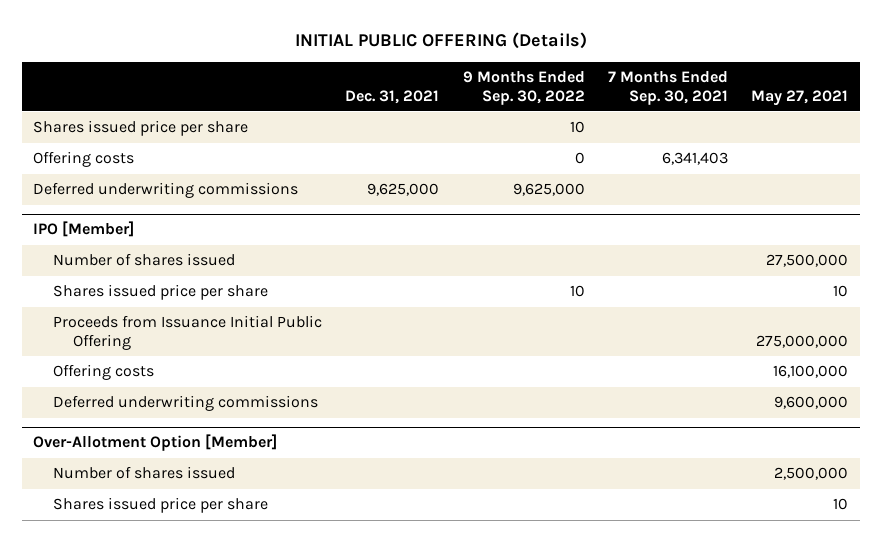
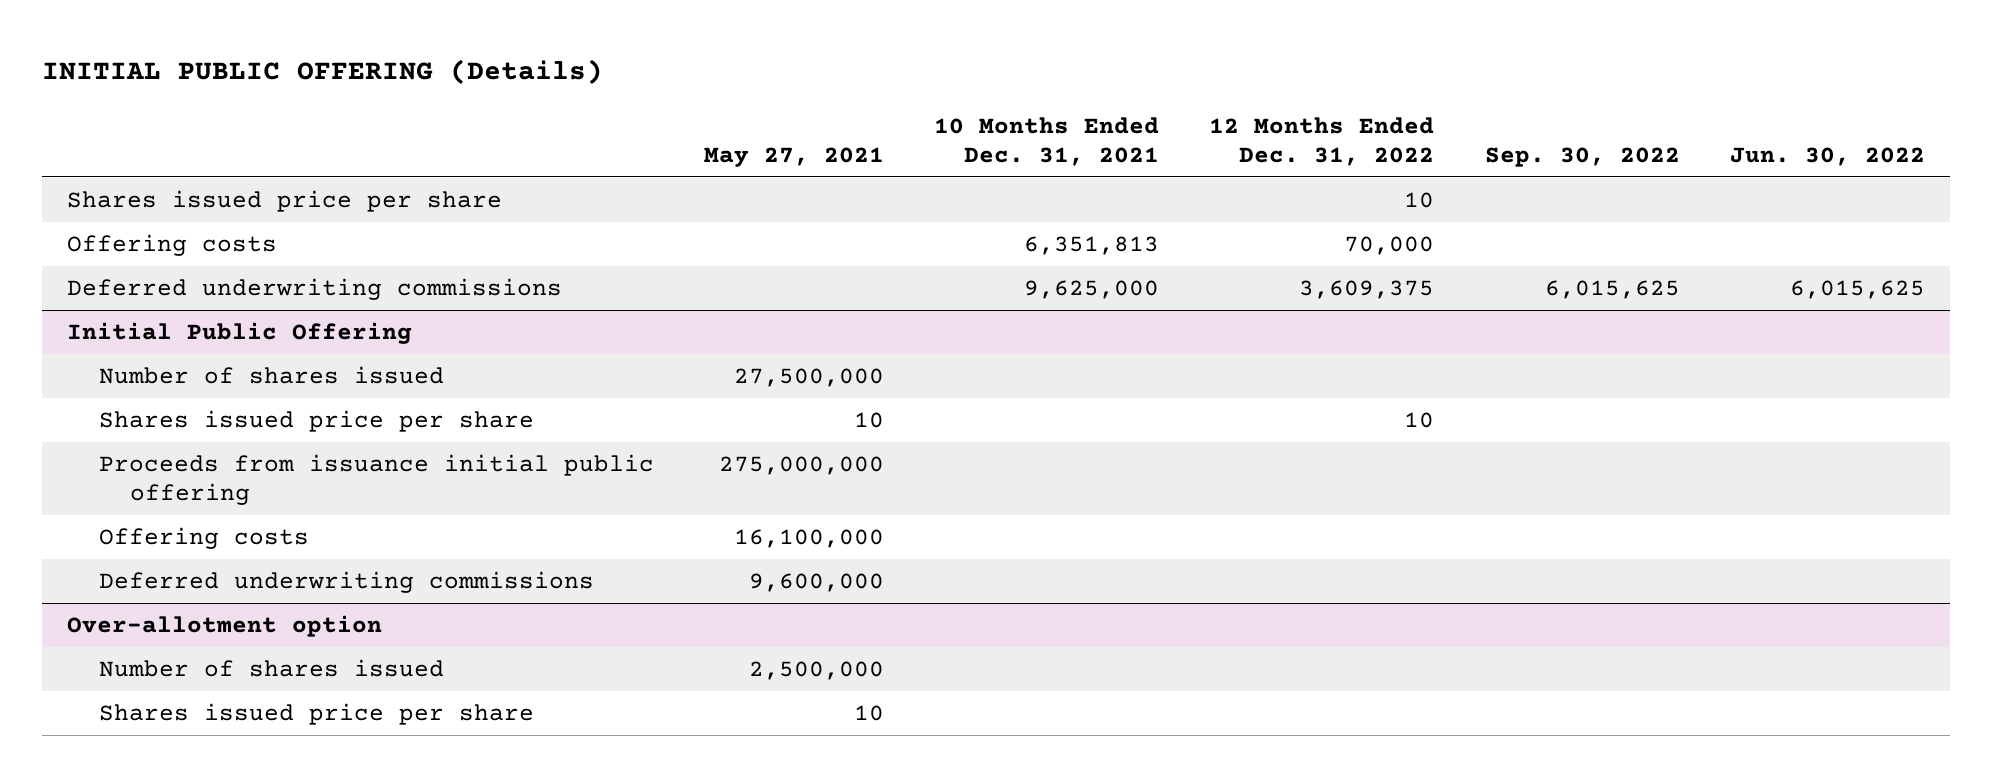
[345,89,440,104] Dec. 31, 2021 -> none
[462,71,585,105] 9 Months Ended Sep. 30, 2022 -> none
[607,71,728,105] 7 Months Ended Sep. 30, 2021 -> none
none -> [934,116,1160,166] 10 Months Ended Dec. 31, 2021
none -> [1209,116,1435,166] 12 Months Ended Dec. 31, 2022
none -> [1484,146,1680,167] Sep. 30, 2022
none -> [1730,146,1926,166] Jun. 30, 2022
[33,221,135,238] IPO [Member] -> [66,322,412,345] Initial Public Offering
[53,315,323,350] Proceeds from Issuance Initial Public Offering -> [98,454,654,505] Proceeds from issuance initial public offering
[33,434,278,452] Over-Allotment Option [Member] -> [66,615,382,638] Over-allotment option

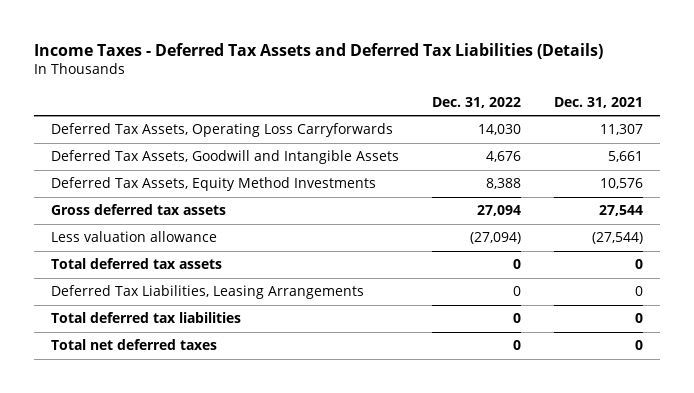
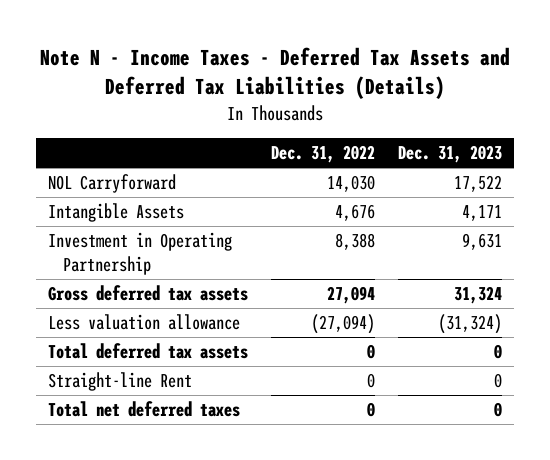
[33,42,603,59] Income Taxes - Deferred Tax Assets and Deferred Tax Liabilities (Details) -> [40,47,511,100] Note N - Income Taxes - Deferred Tax Assets and Deferred Tax Liabilities (Details)
[554,96,644,108] Dec. 31, 2021 -> none
none -> [398,145,503,164] Dec. 31, 2023
[50,123,393,138] Deferred Tax Assets, Operating Loss Carryforwards -> [47,174,176,194] NOL Carryforward
[50,150,399,165] Deferred Tax Assets, Goodwill and Intangible Assets -> [47,203,184,223] Intangible Assets
[50,177,376,192] Deferred Tax Assets, Equity Method Investments -> [47,232,232,275] Investment in Operating Partnership
[50,312,241,324] Total deferred tax liabilities -> none
[50,285,364,300] Deferred Tax Liabilities, Leasing Arrangements -> [47,372,192,392] Straight-line Rent

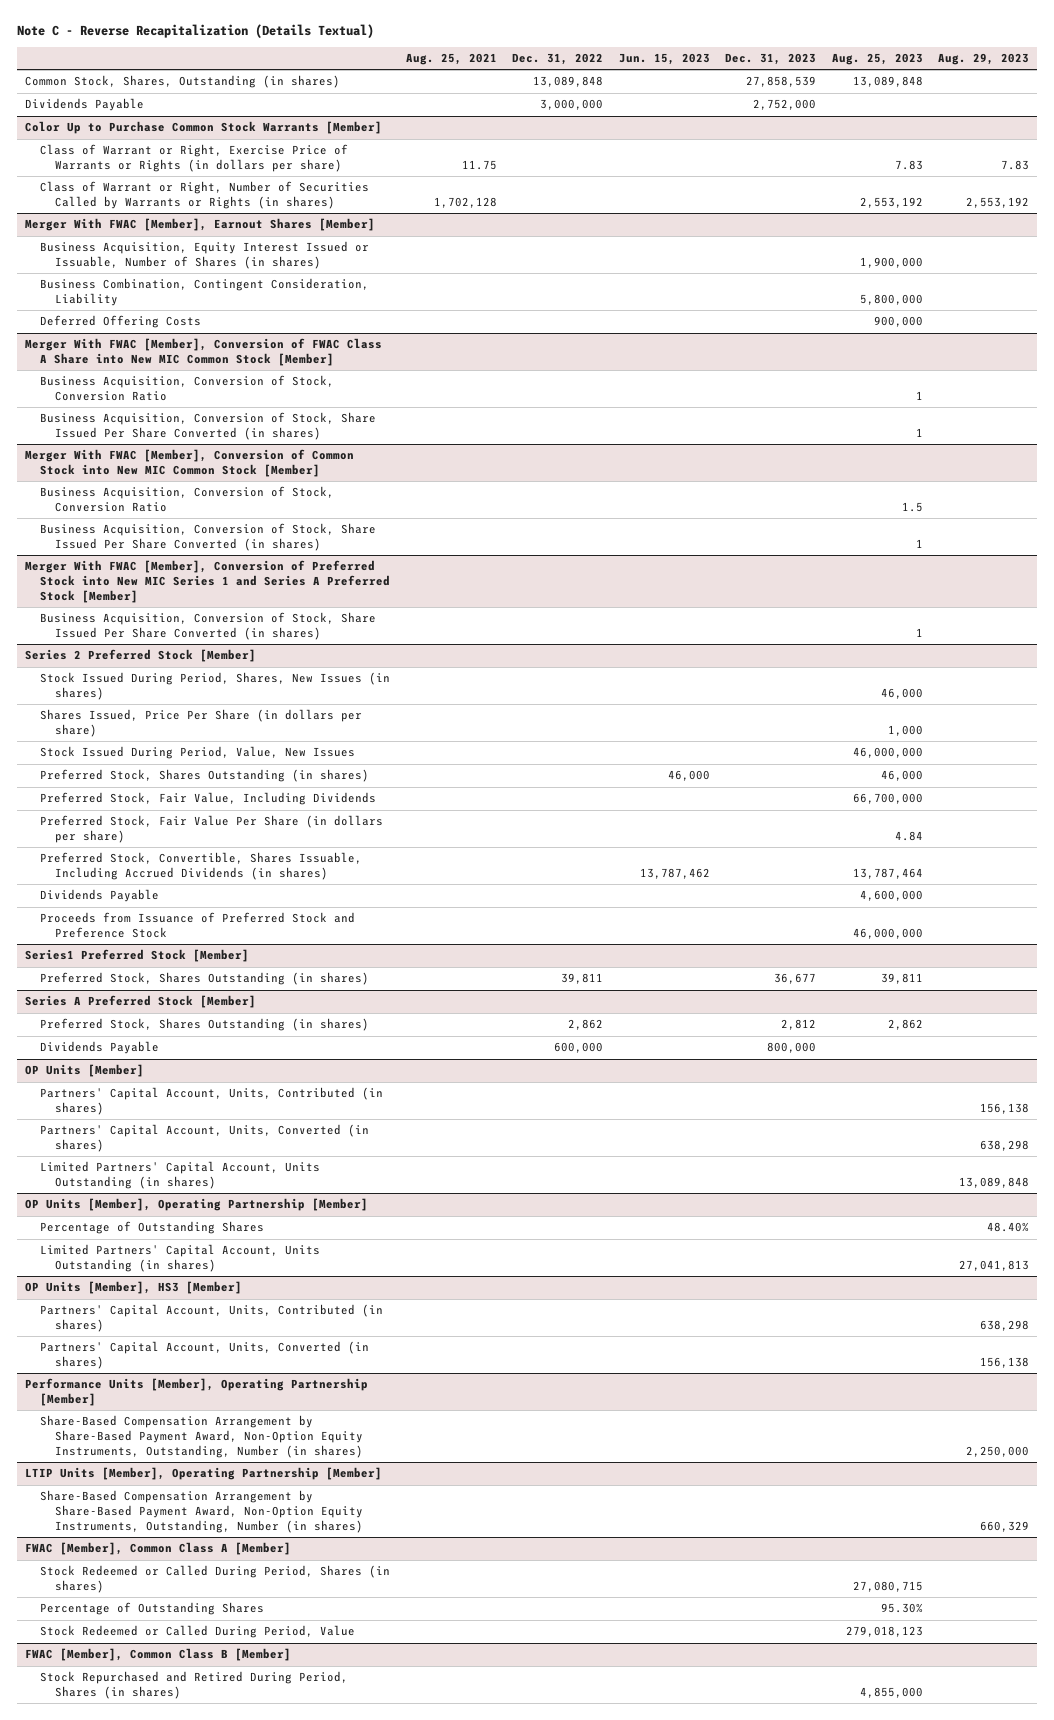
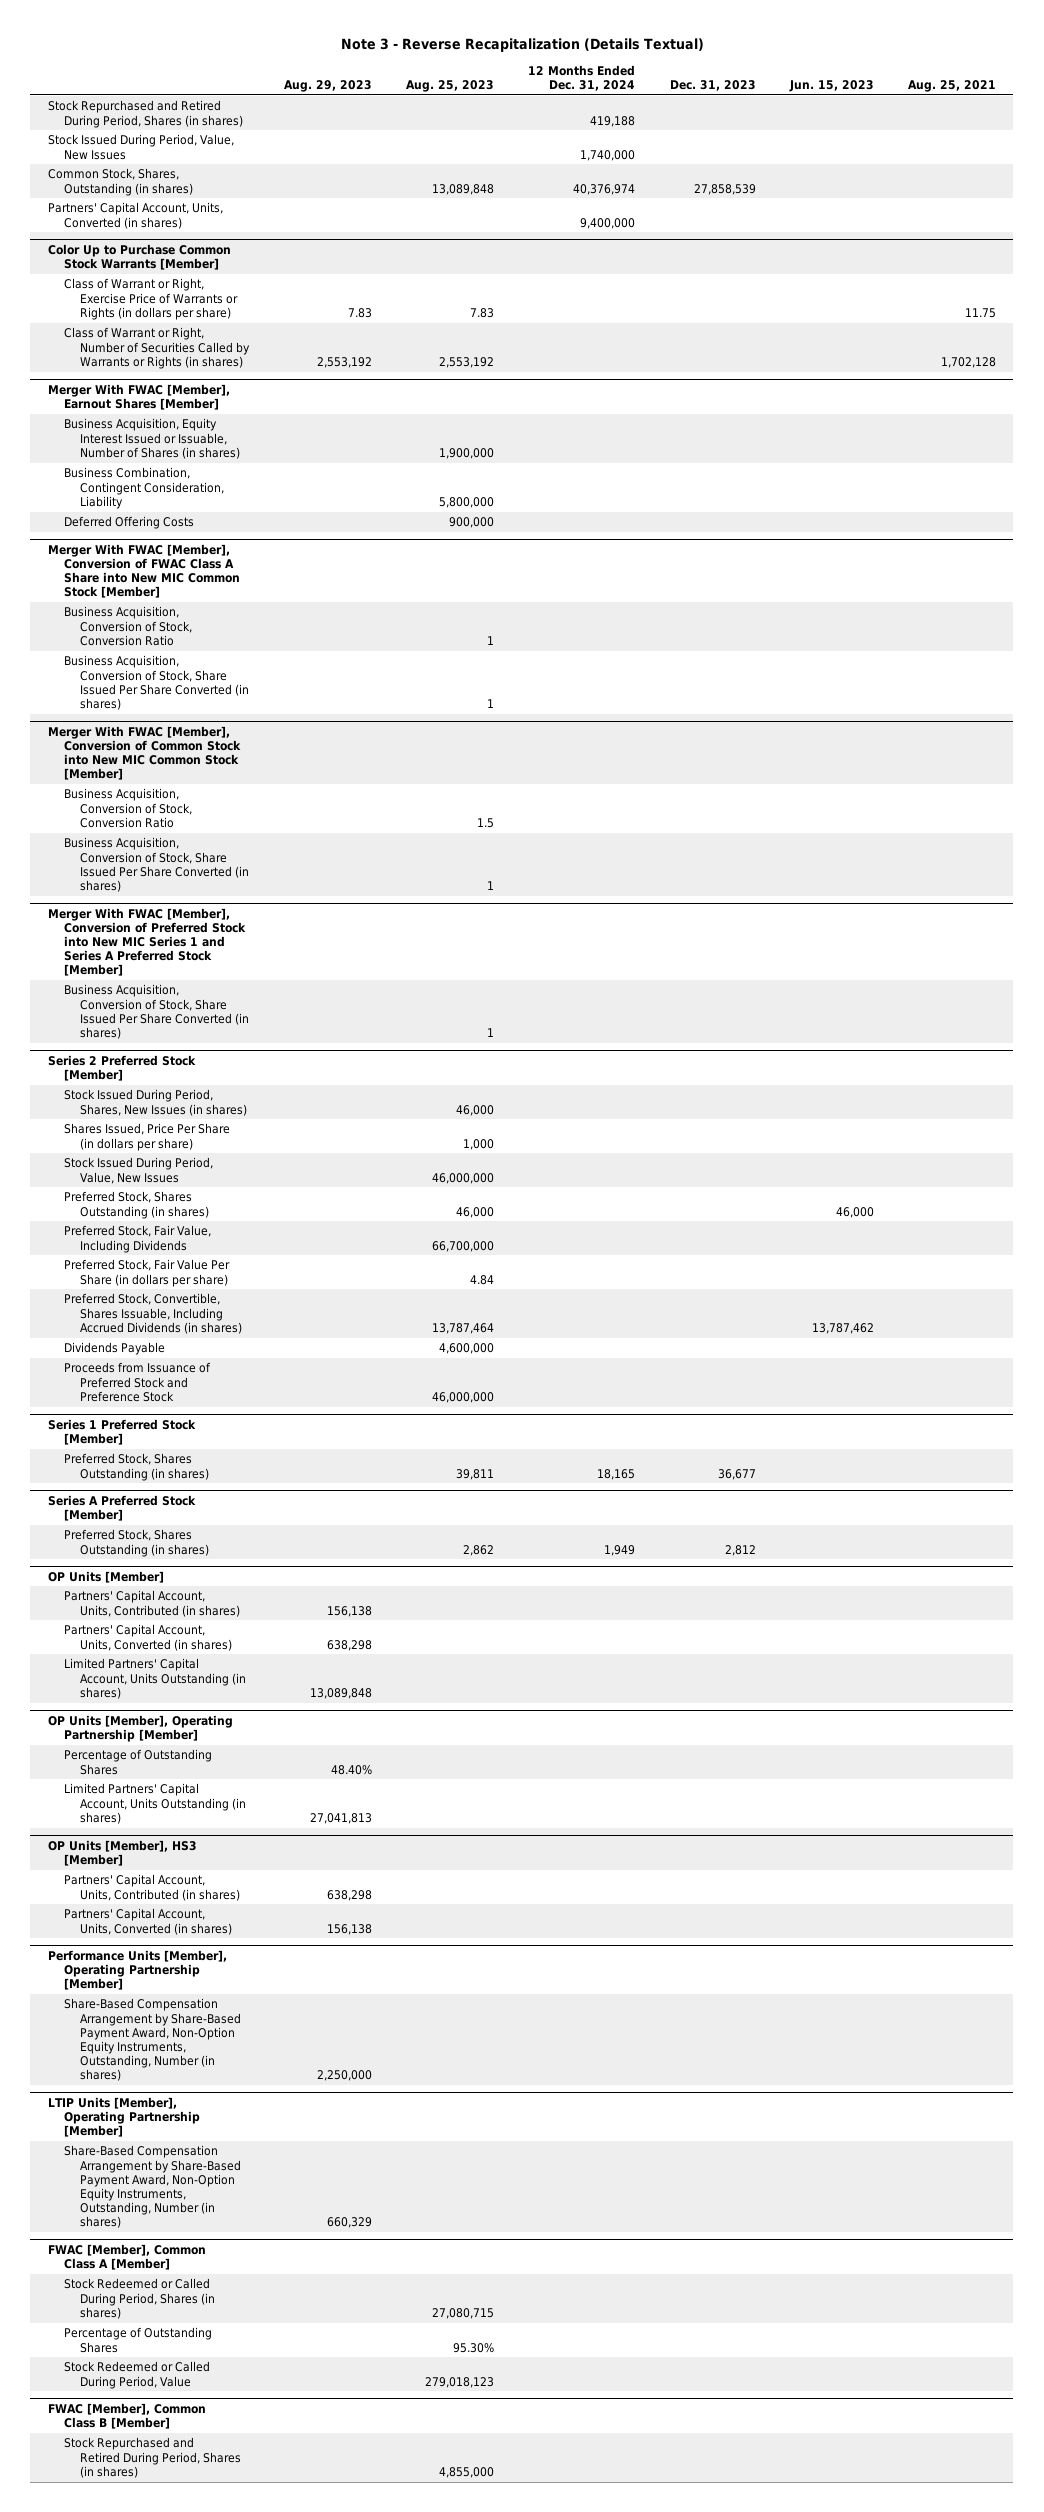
[17,24,375,39] Note C - Reverse Recapitalization (Details Textual) -> [340,37,704,52] Note 3 - Reverse Recapitalization (Details Textual)
[512,52,604,65] Dec. 31, 2022 -> none
none -> [528,64,636,91] 12 Months Ended Dec. 31, 2024
none -> [47,100,243,128] Stock Repurchased and Retired During Period, Shares (in shares)
none -> [47,134,234,160] Stock Issued During Period, Value, New Issues
[25,98,145,112] Dividends Payable -> none
none -> [47,202,223,229] Partners' Capital Account, Units, Converted (in shares)
[25,949,250,963] Series1 Preferred Stock [Member] -> [47,1418,196,1445] Series 1 Preferred Stock [Member]
[39,1041,159,1055] Dividends Payable -> none

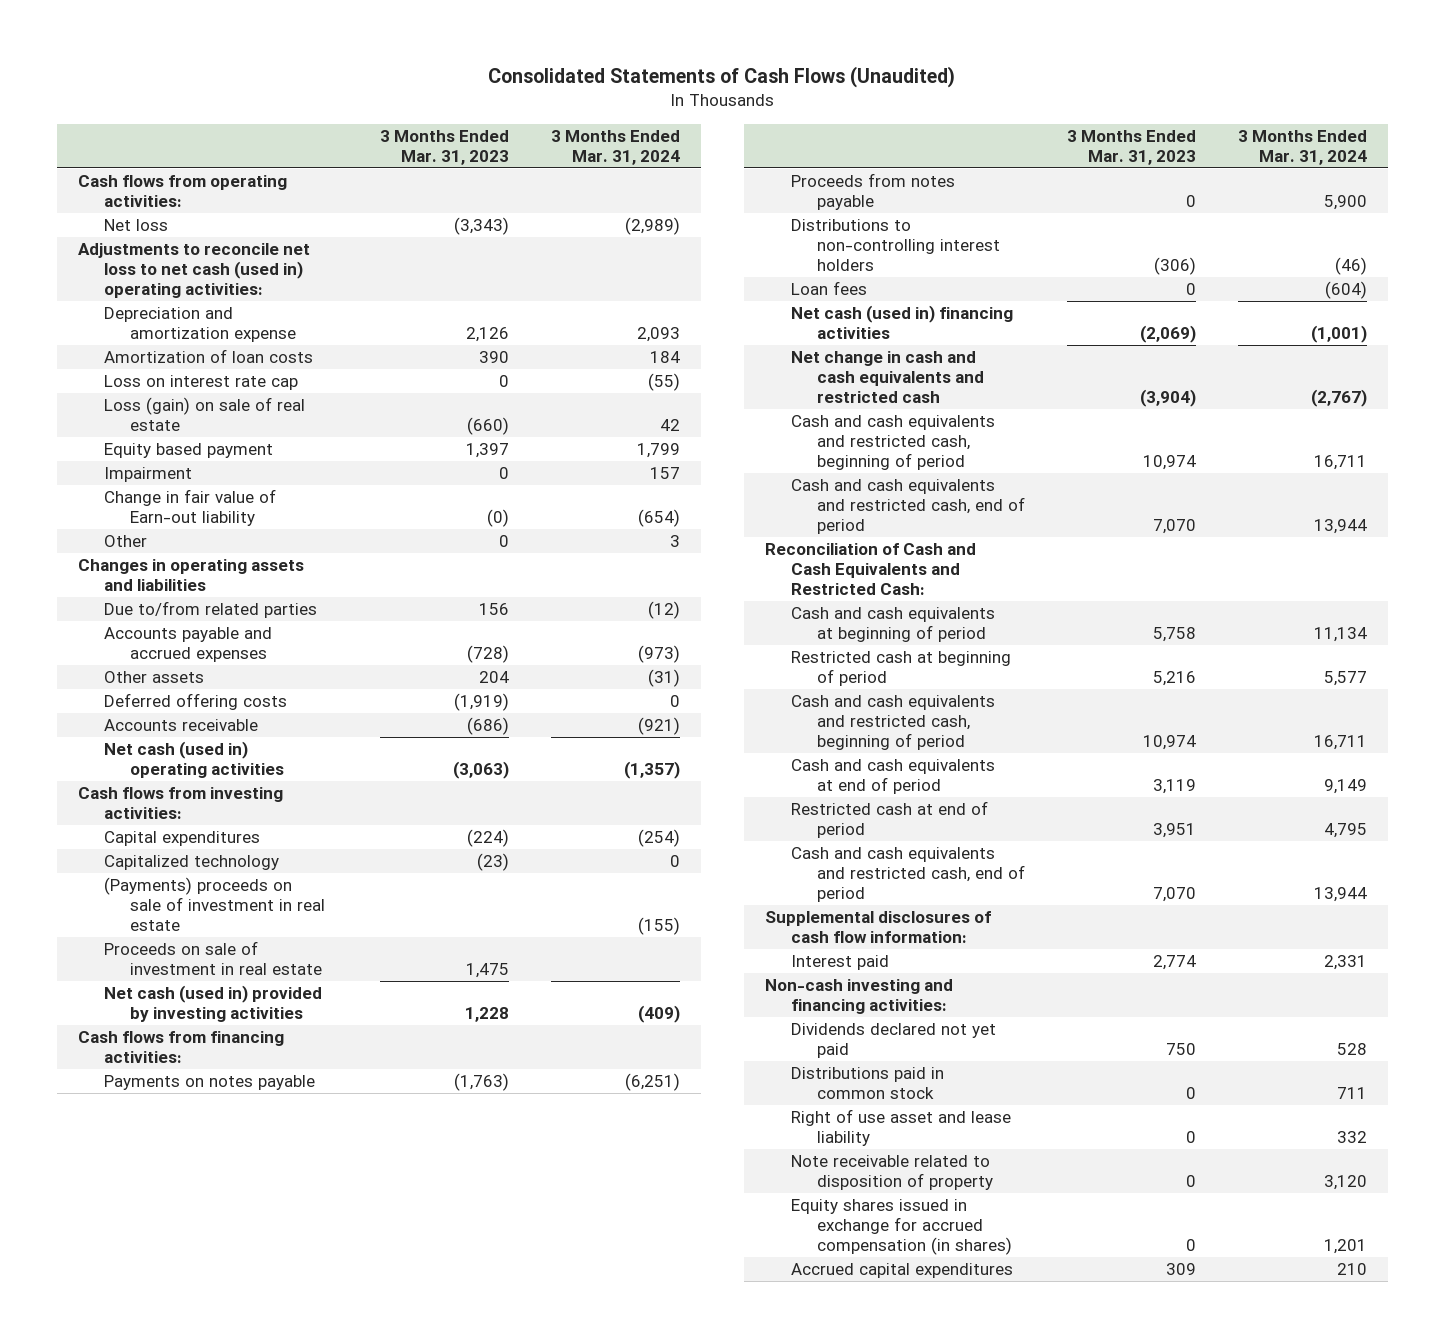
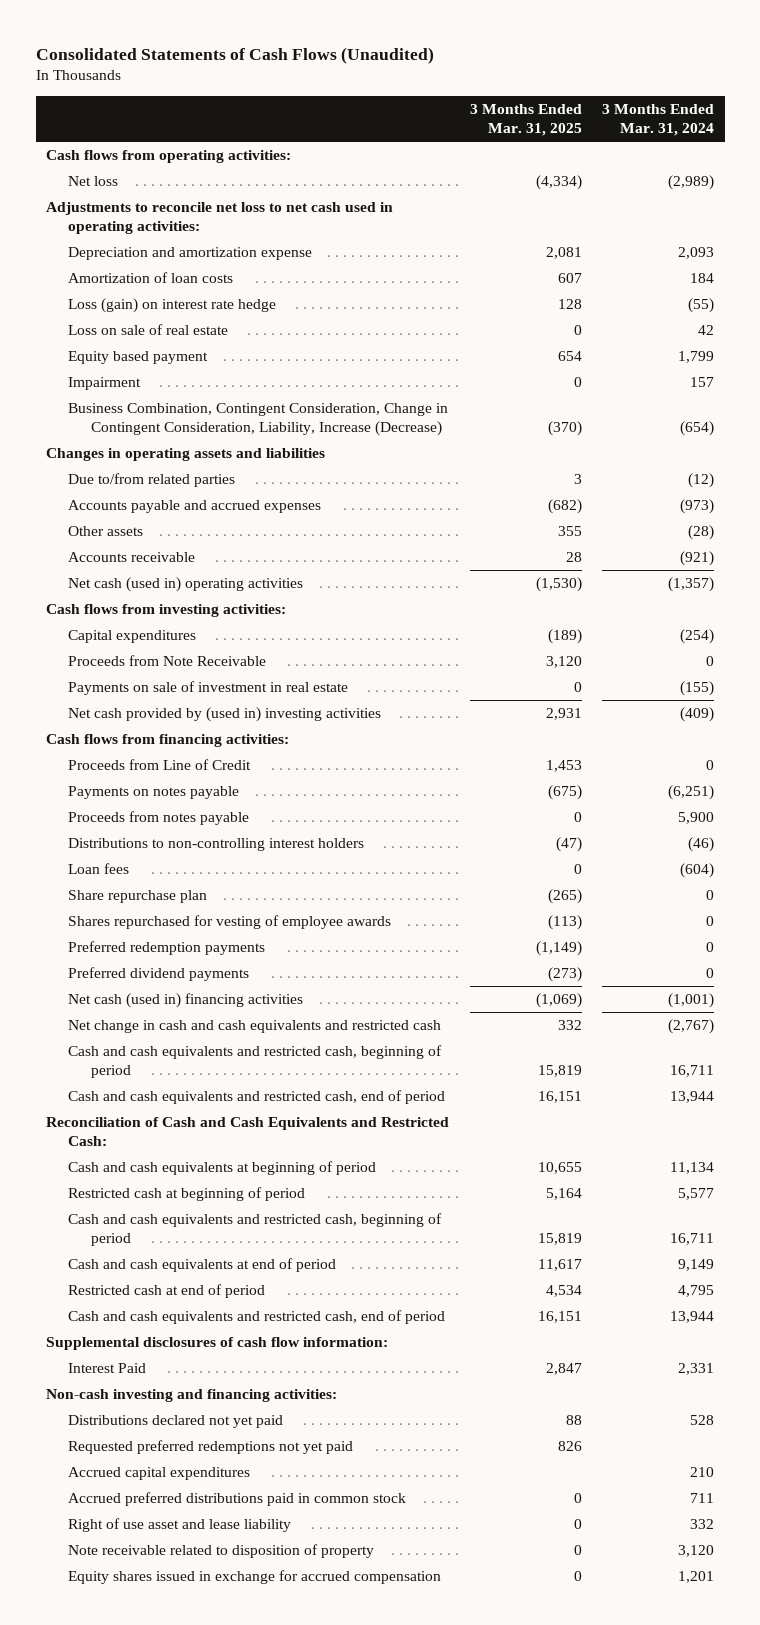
[380,129,510,165] 3 Months Ended Mar. 31, 2023 -> none
none -> [469,104,582,136] 3 Months Ended Mar. 31, 2025
[77,243,310,299] Adjustments to reconcile net loss to net cash (used in) operating activities: -> [46,202,394,235] Adjustments to reconcile net loss to net cash used in operating activities:
[104,375,299,391] Loss on interest rate cap -> [68,298,277,314] Loss (gain) on interest rate hedge
[104,397,306,432] Loss (gain) on sale of real estate -> [68,324,229,336] Loss on sale of real estate
[104,535,148,548] Other -> none
[104,489,277,527] Change in fair value of Earn-out liability -> [68,403,449,437] Business Combination, Contingent Consideration, Change in Contingent Consideration, Liability, Increase (Decrease)
[104,693,288,711] Deferred offering costs -> none
[648,669,681,688] (31) -> [688,525,715,541] (28)
[104,855,280,871] Capitalized technology -> none
[104,941,323,976] Proceeds on sale of investment in real estate -> none
none -> [68,655,267,667] Proceeds from Note Receivable
[104,877,326,932] (Payments) proceeds on sale of investment in real estate -> [68,681,349,696] Payments on sale of investment in real estate
[104,985,323,1023] Net cash (used in) provided by investing activities -> [68,707,382,723] Net cash provided by (used in) investing activities
none -> [68,759,252,771] Proceeds from Line of Credit
none -> [68,890,208,904] Share repurchase plan
none -> [68,915,392,930] Shares repurchased for vesting of employee awards
none -> [68,941,266,956] Preferred redemption payments
none -> [68,967,250,982] Preferred dividend payments
[790,955,889,971] Interest paid -> [68,1363,147,1374] Interest Paid
[790,1023,996,1059] Dividends declared not yet paid -> [68,1415,284,1429] Distributions declared not yet paid
none -> [68,1440,354,1455] Requested preferred redemptions not yet paid
[790,1263,1013,1279] Accrued capital expenditures -> [68,1467,251,1481] Accrued capital expenditures
[790,1067,944,1100] Distributions paid in common stock -> [68,1492,407,1507] Accrued preferred distributions paid in common stock
[790,1199,1013,1256] Equity shares issued in exchange for accrued compensation (in shares) -> [68,1570,442,1585] Equity shares issued in exchange for accrued compensation

